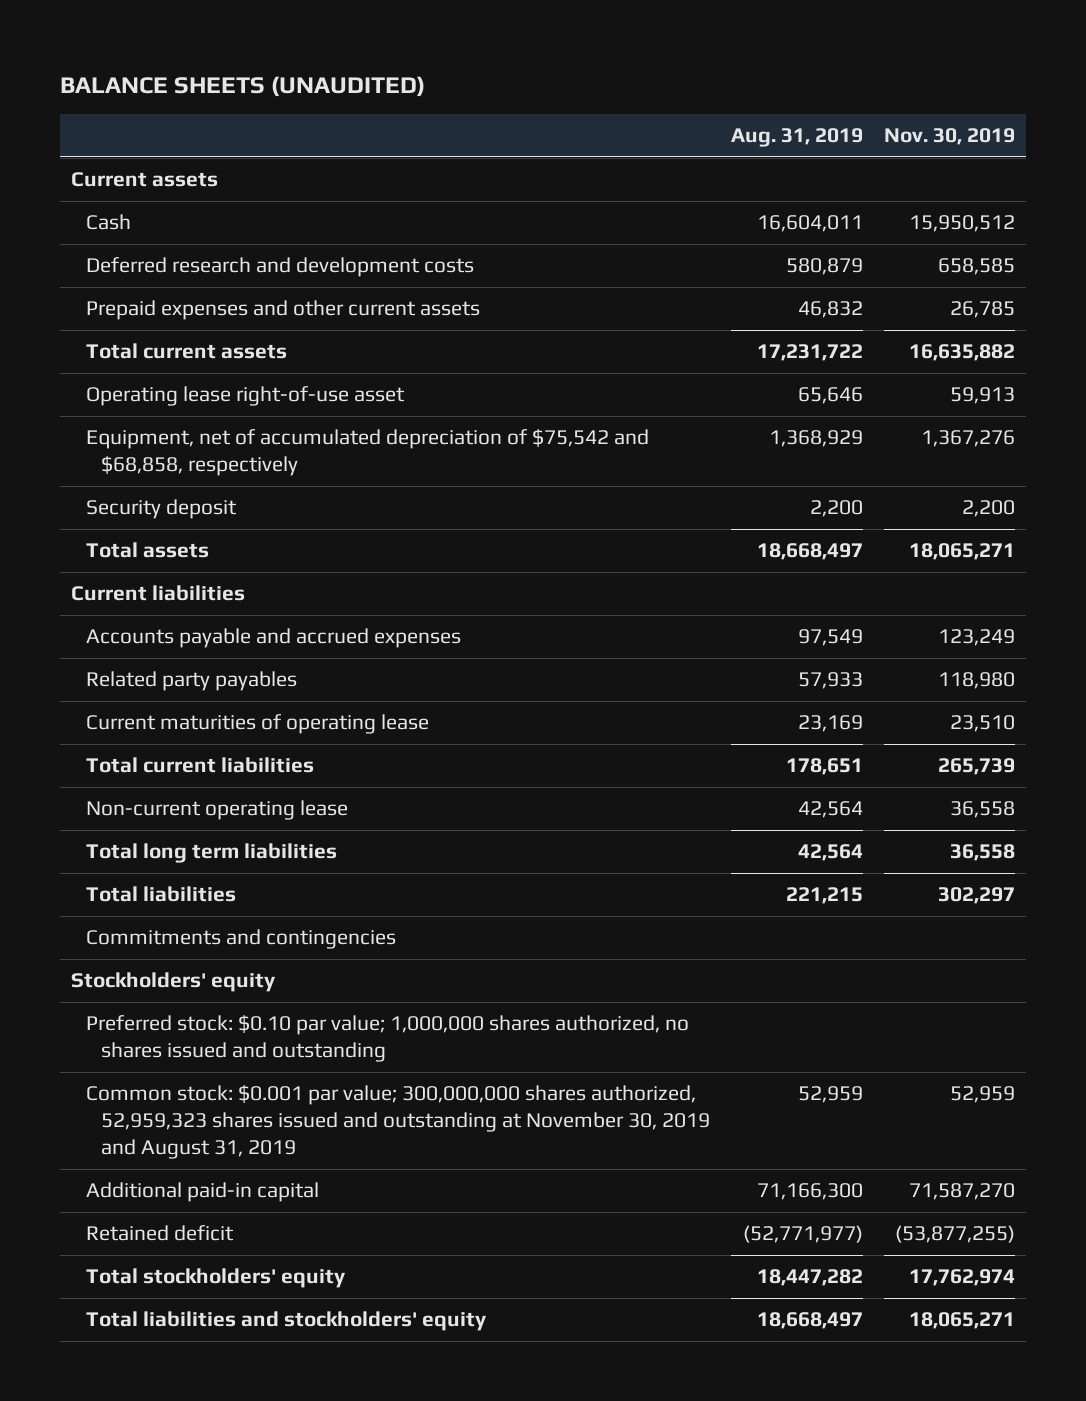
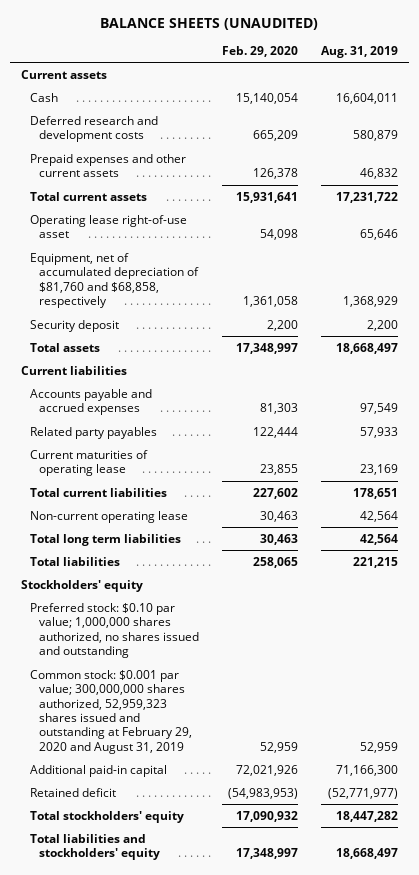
[884,128,1016,146] Nov. 30, 2019 -> none
none -> [222,45,299,57] Feb. 29, 2020
[85,429,649,477] Equipment, net of accumulated depreciation of $75,542 and $68,858, respectively -> [30,252,200,308] Equipment, net of accumulated depreciation of $81,760 and $68,858, respectively
[85,929,396,950] Commitments and contingencies -> none
[85,1085,710,1159] Common stock: $0.001 par value; 300,000,000 shares authorized, 52,959,323 shares issued and outstanding at November 30, 2019 and August 31, 2019 -> [30,669,193,754] Common stock: $0.001 par value; 300,000,000 shares authorized, 52,959,323 shares issued and outstanding at February 29, 2020 and August 31, 2019

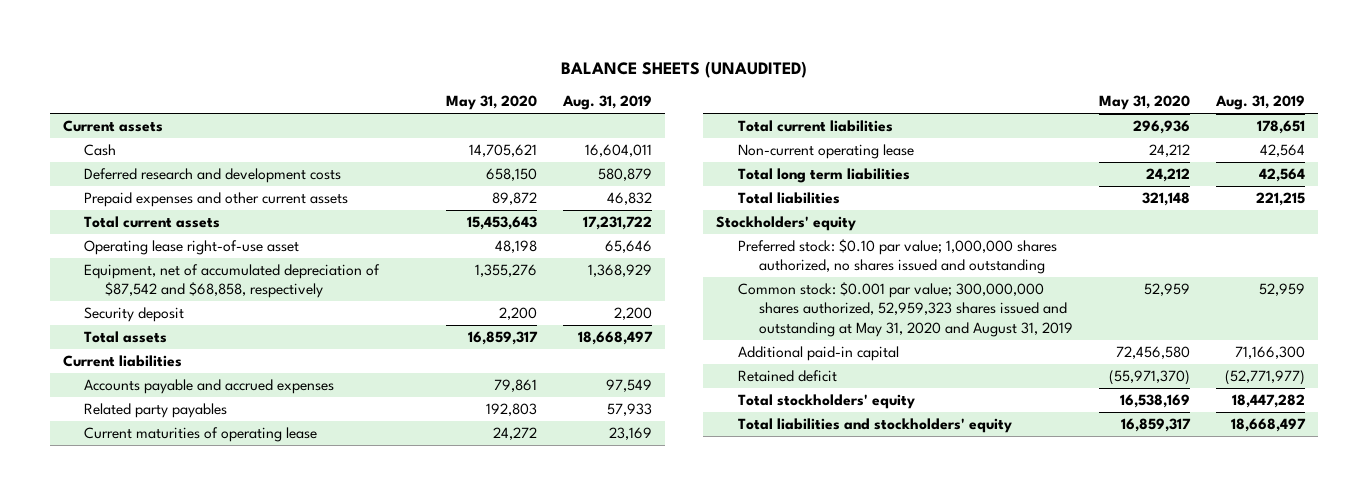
[222,45,299,57] Feb. 29, 2020 -> none
none -> [445,95,537,111] May 31, 2020
[30,252,200,308] Equipment, net of accumulated depreciation of $81,760 and $68,858, respectively -> [84,264,381,299] Equipment, net of accumulated depreciation of $87,542 and $68,858, respectively
[30,669,193,754] Common stock: $0.001 par value; 300,000,000 shares authorized, 52,959,323 shares issued and outstanding at February 29, 2020 and August 31, 2019 -> [737,282,1073,337] Common stock: $0.001 par value; 300,000,000 shares authorized, 52,959,323 shares issued and outstanding at May 31, 2020 and August 31, 2019

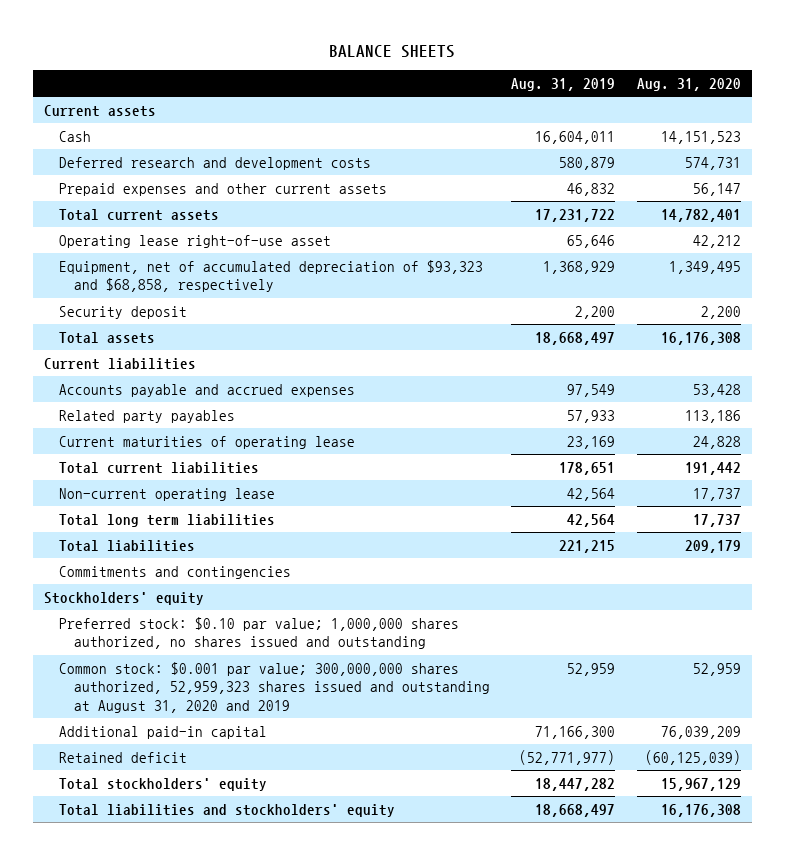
[561,60,808,78] BALANCE SHEETS (UNAUDITED) -> [329,44,456,58] BALANCE SHEETS
[445,95,537,111] May 31, 2020 -> none
none -> [636,78,741,92] Aug. 31, 2020
[84,264,381,299] Equipment, net of accumulated depreciation of $87,542 and $68,858, respectively -> [58,259,483,293] Equipment, net of accumulated depreciation of $93,323 and $68,858, respectively
none -> [58,565,291,579] Commitments and contingencies
[737,282,1073,337] Common stock: $0.001 par value; 300,000,000 shares authorized, 52,959,323 shares issued and outstanding at May 31, 2020 and August 31, 2019 -> [58,661,490,713] Common stock: $0.001 par value; 300,000,000 shares authorized, 52,959,323 shares issued and outstanding at August 31, 2020 and 2019

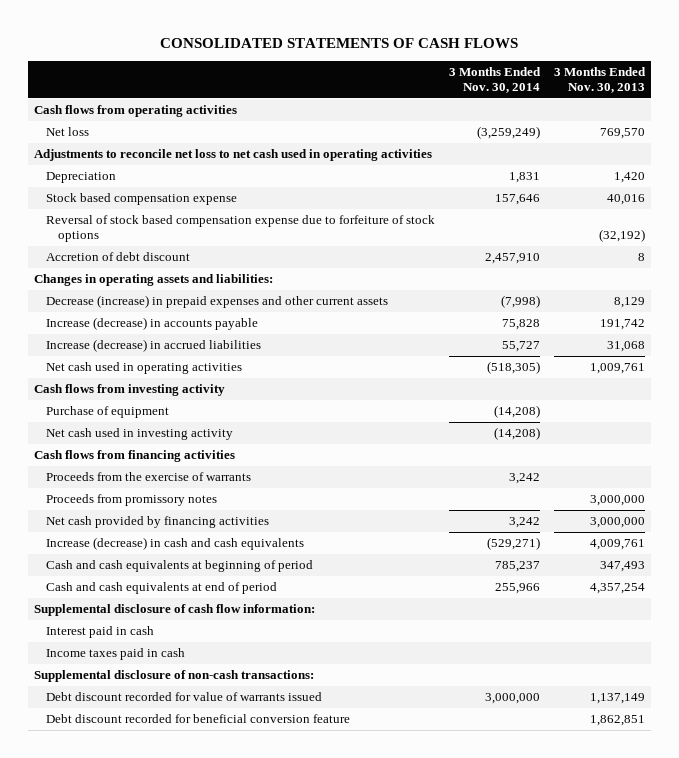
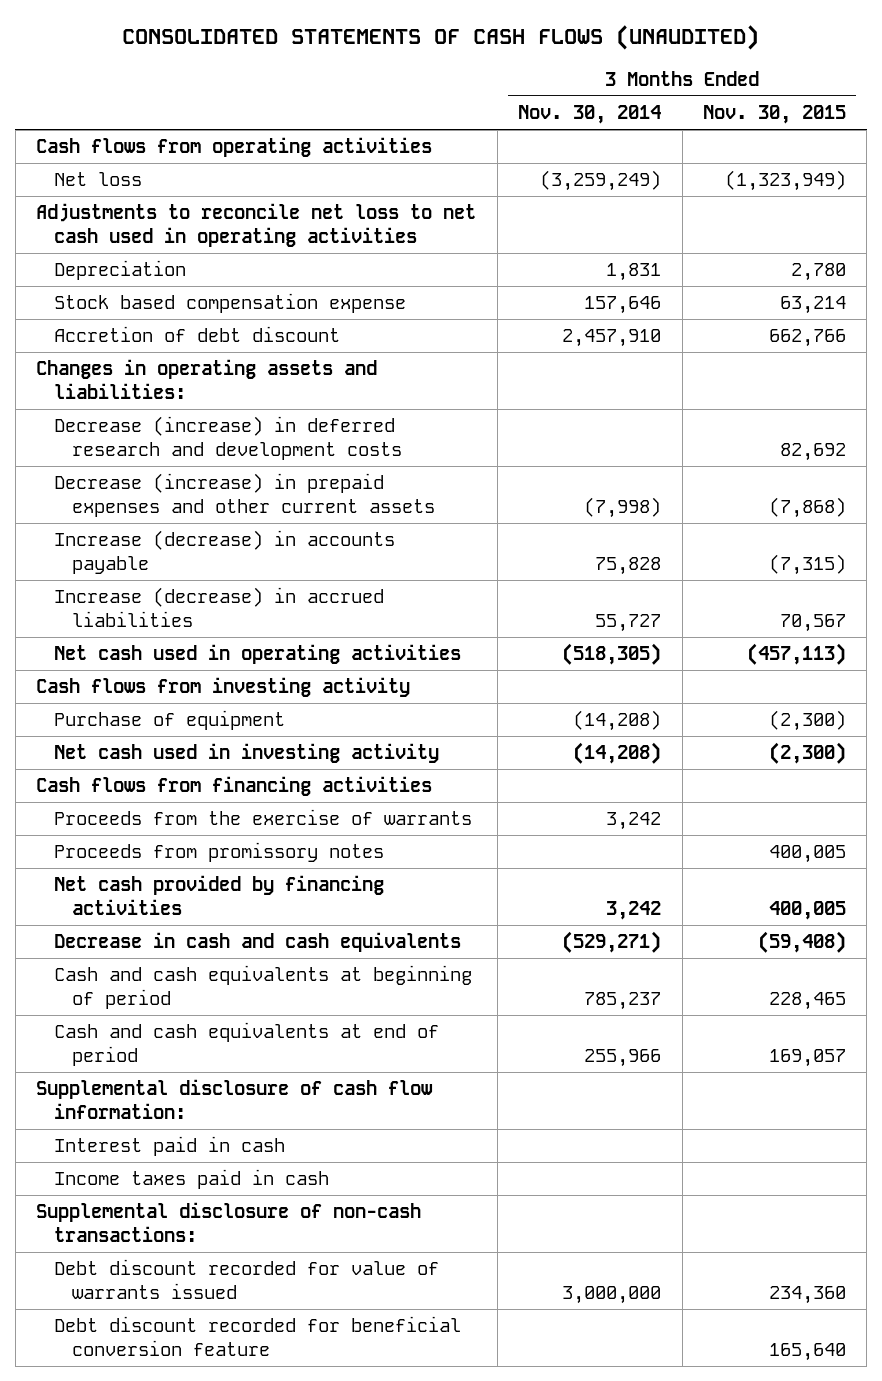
[160,37,519,48] CONSOLIDATED STATEMENTS OF CASH FLOWS -> [122,25,760,51] CONSOLIDATED STATEMENTS OF CASH FLOWS (UNAUDITED)
[553,67,646,94] 3 Months Ended Nov. 30, 2013 -> none
none -> [702,105,846,125] Nov. 30, 2015
[46,215,436,243] Reversal of stock based compensation expense due to forfeiture of stock options -> none
none -> [54,416,403,461] Decrease (increase) in deferred research and development costs
[46,537,305,551] Increase (decrease) in cash and cash equivalents -> [54,932,462,953] Decrease in cash and cash equivalents

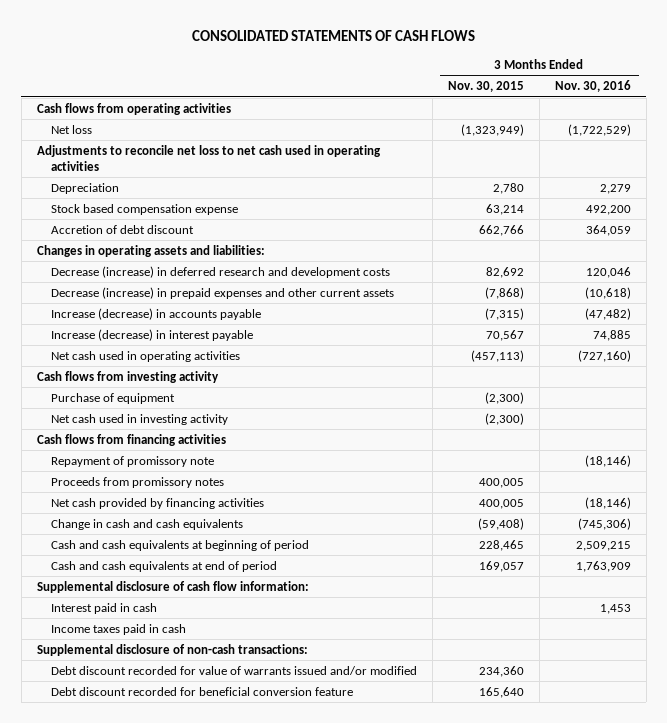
[122,25,760,51] CONSOLIDATED STATEMENTS OF CASH FLOWS (UNAUDITED) -> [191,30,475,42] CONSOLIDATED STATEMENTS OF CASH FLOWS
[518,105,662,125] Nov. 30, 2014 -> none
none -> [554,80,631,93] Nov. 30, 2016
[54,587,385,628] Increase (decrease) in accrued liabilities -> [50,328,253,341] Increase (decrease) in interest payable
[54,809,473,826] Proceeds from the exercise of warrants -> none
none -> [50,455,214,467] Repayment of promissory note
[54,932,462,953] Decrease in cash and cash equivalents -> [50,518,243,530] Change in cash and cash equivalents
[54,1259,440,1300] Debt discount recorded for value of warrants issued -> [50,665,417,675] Debt discount recorded for value of warrants issued and/or modified

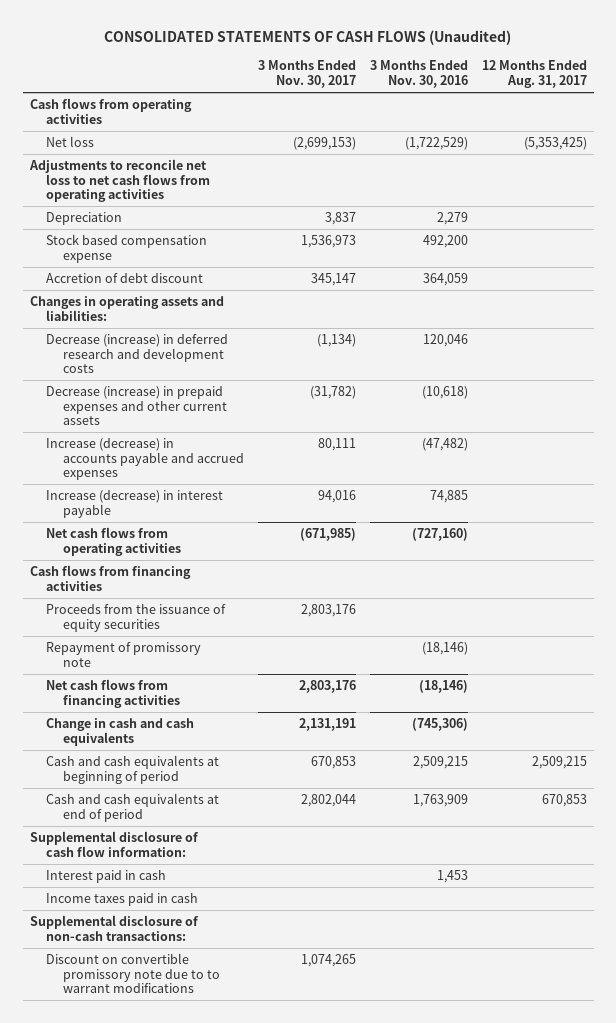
[191,30,475,42] CONSOLIDATED STATEMENTS OF CASH FLOWS -> [104,29,512,45] CONSOLIDATED STATEMENTS OF CASH FLOWS (Unaudited)
[447,81,524,93] Nov. 30, 2015 -> none
none -> [258,60,357,88] 3 Months Ended Nov. 30, 2017
none -> [481,60,587,88] 12 Months Ended Aug. 31, 2017
[36,144,381,172] Adjustments to reconcile net loss to net cash used in operating activities -> [28,159,211,202] Adjustments to reconcile net loss to net cash flows from operating activities
[50,307,261,320] Increase (decrease) in accounts payable -> [46,438,245,480] Increase (decrease) in accounts payable and accrued expenses
[36,370,219,383] Cash flows from investing activity -> none
[50,392,175,404] Purchase of equipment -> none
[50,413,228,425] Net cash used in investing activity -> none
[50,350,240,362] Net cash used in operating activities -> [46,527,182,556] Net cash flows from operating activities
none -> [46,604,227,632] Proceeds from the issuance of equity securities
[50,476,224,488] Proceeds from promissory notes -> none
[50,497,264,509] Net cash provided by financing activities -> [46,679,181,708] Net cash flows from financing activities
[50,686,353,696] Debt discount recorded for beneficial conversion feature -> none
[50,665,417,675] Debt discount recorded for value of warrants issued and/or modified -> [46,953,221,993] Discount on convertible promissory note due to to warrant modifications

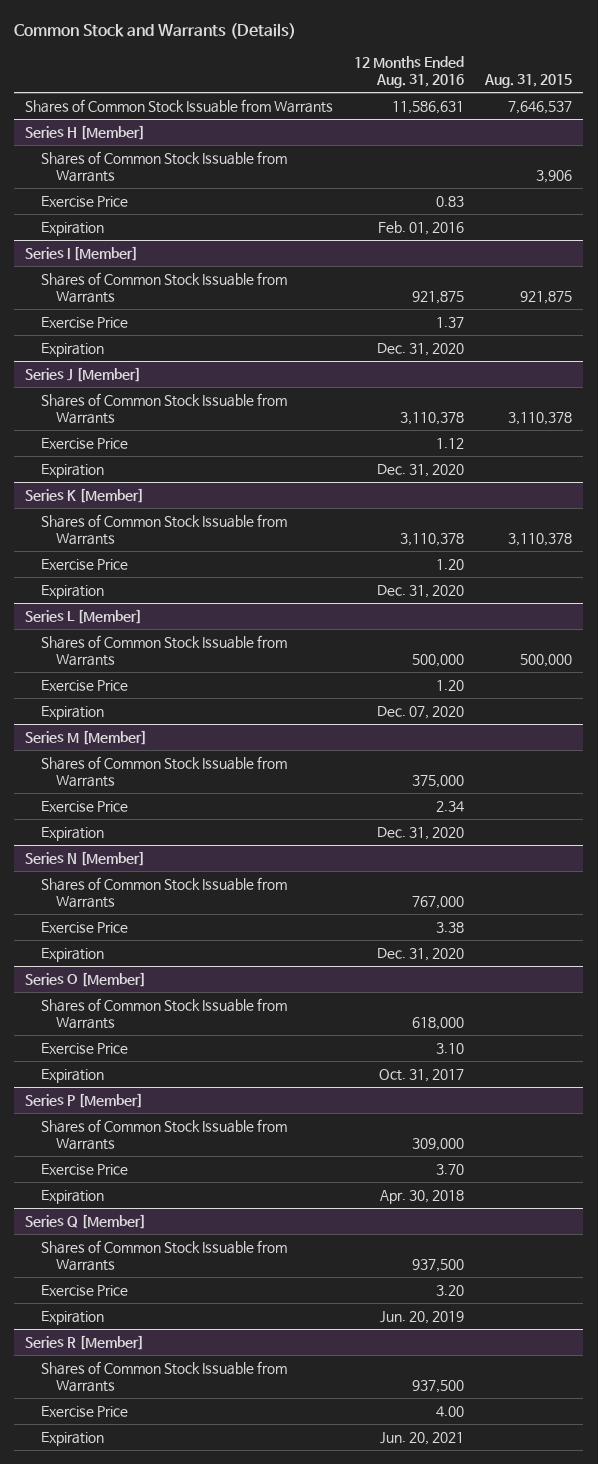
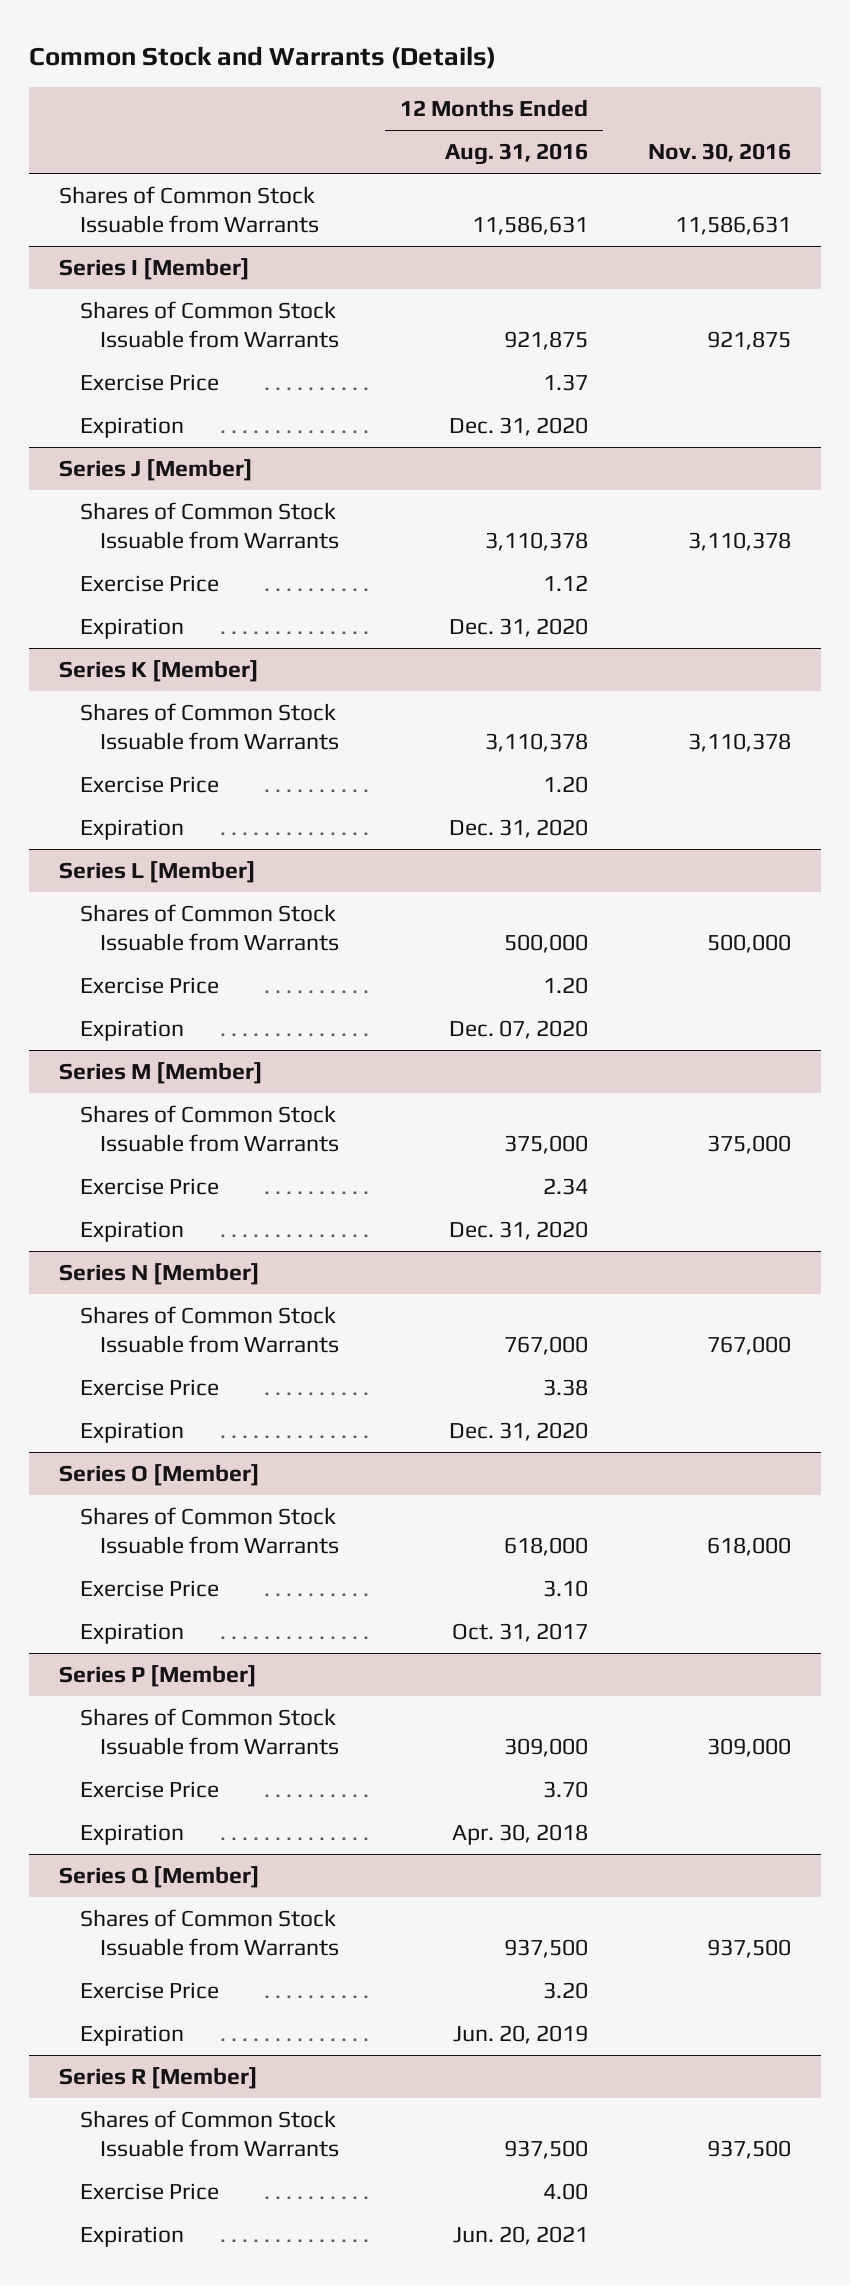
[484,73,573,88] Aug. 31, 2015 -> none
none -> [648,143,792,163] Nov. 30, 2016
[25,125,146,141] Series H [Member] -> none
[40,151,287,182] Shares of Common Stock Issuable from Warrants -> none
[40,196,128,208] Exercise Price -> none
[40,222,104,237] Expiration -> none

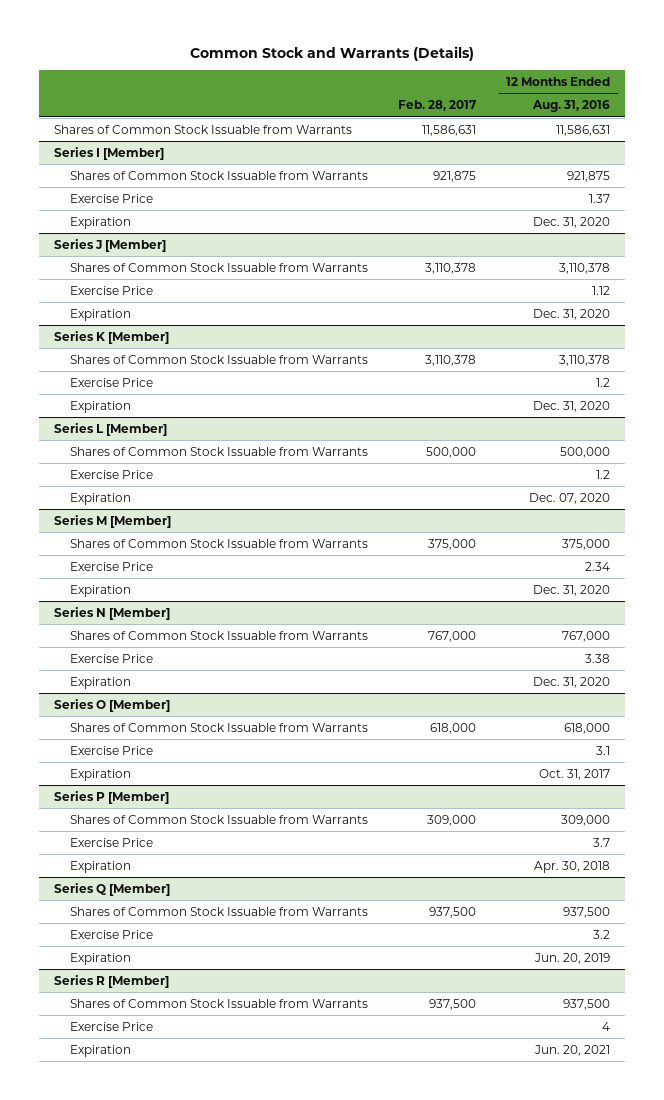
[648,143,792,163] Nov. 30, 2016 -> none
none -> [398,100,478,112] Feb. 28, 2017
[542,775,588,793] 1.20 -> [596,377,611,387] 1.2
[542,976,588,994] 1.20 -> [596,469,611,479] 1.2
[542,1579,588,1597] 3.10 -> [596,745,611,755] 3.1
[542,1780,588,1798] 3.70 -> [593,837,611,847] 3.7
[542,1981,588,1999] 3.20 -> [593,929,611,939] 3.2
[542,2182,588,2200] 4.00 -> [602,1021,611,1031] 4

